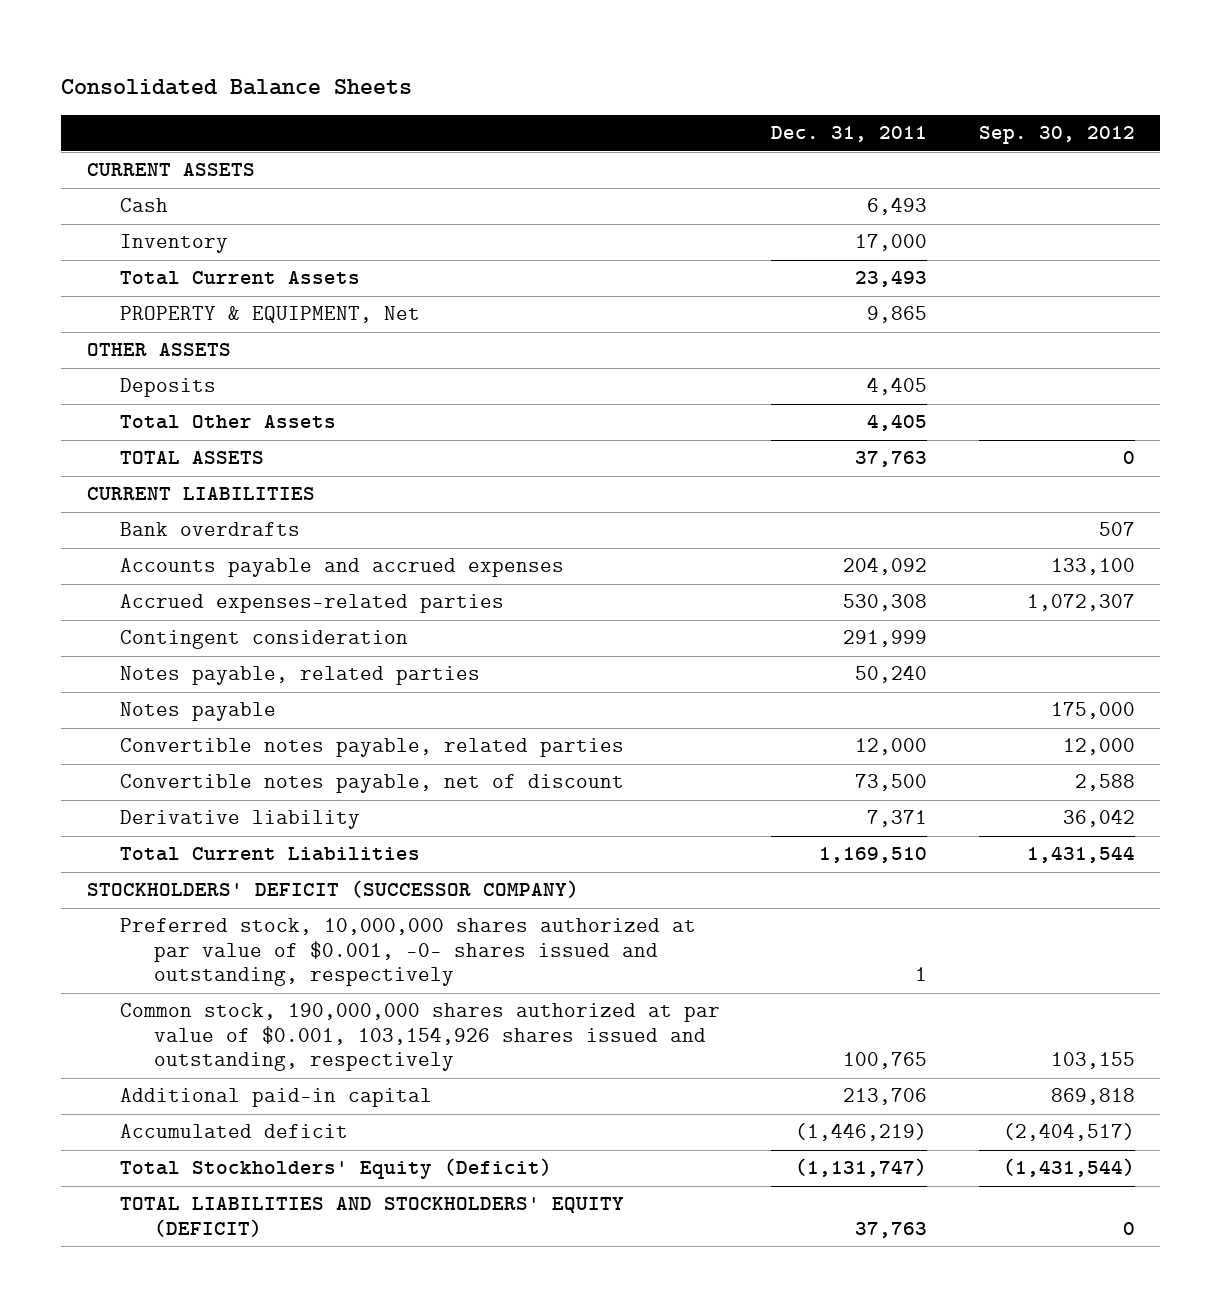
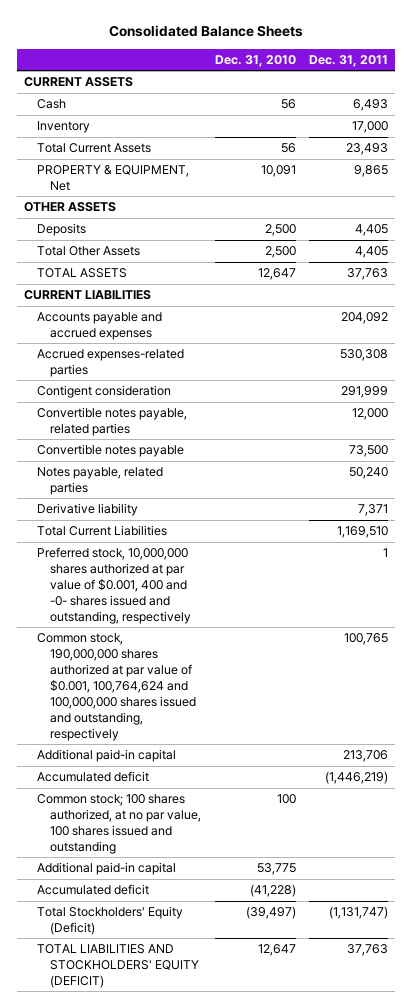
[978,126,1135,145] Sep. 30, 2012 -> none
none -> [214,54,296,67] Dec. 31, 2010
[120,522,301,537] Bank overdrafts -> none
[120,702,277,722] Notes payable -> none
[120,630,409,650] Contingent consideration -> [37,385,172,399] Contigent consideration
[120,774,625,794] Convertible notes payable, net of discount -> [37,444,185,458] Convertible notes payable
[120,666,481,686] Notes payable, related parties -> [37,467,164,496] Notes payable, related parties
[86,880,579,899] STOCKHOLDERS' DEFICIT (SUCCESSOR COMPANY) -> none
[120,918,697,987] Preferred stock, 10,000,000 shares authorized at par value of $0.001, -0- shares issued and outstanding, respectively -> [37,547,192,624] Preferred stock, 10,000,000 shares authorized at par value of $0.001, 400 and -0- shares issued and outstanding, respectively
[120,1003,721,1072] Common stock, 190,000,000 shares authorized at par value of $0.001, 103,154,926 shares issued and outstanding, respectively -> [37,633,197,741] Common stock, 190,000,000 shares authorized at par value of $0.001, 100,764,624 and 100,000,000 shares issued and outstanding, respectively
none -> [37,794,202,854] Common stock; 100 shares authorized, at no par value, 100 shares issued and outstanding
none -> [37,862,177,876] Additional paid-in capital
none -> [37,884,150,896] Accumulated deficit

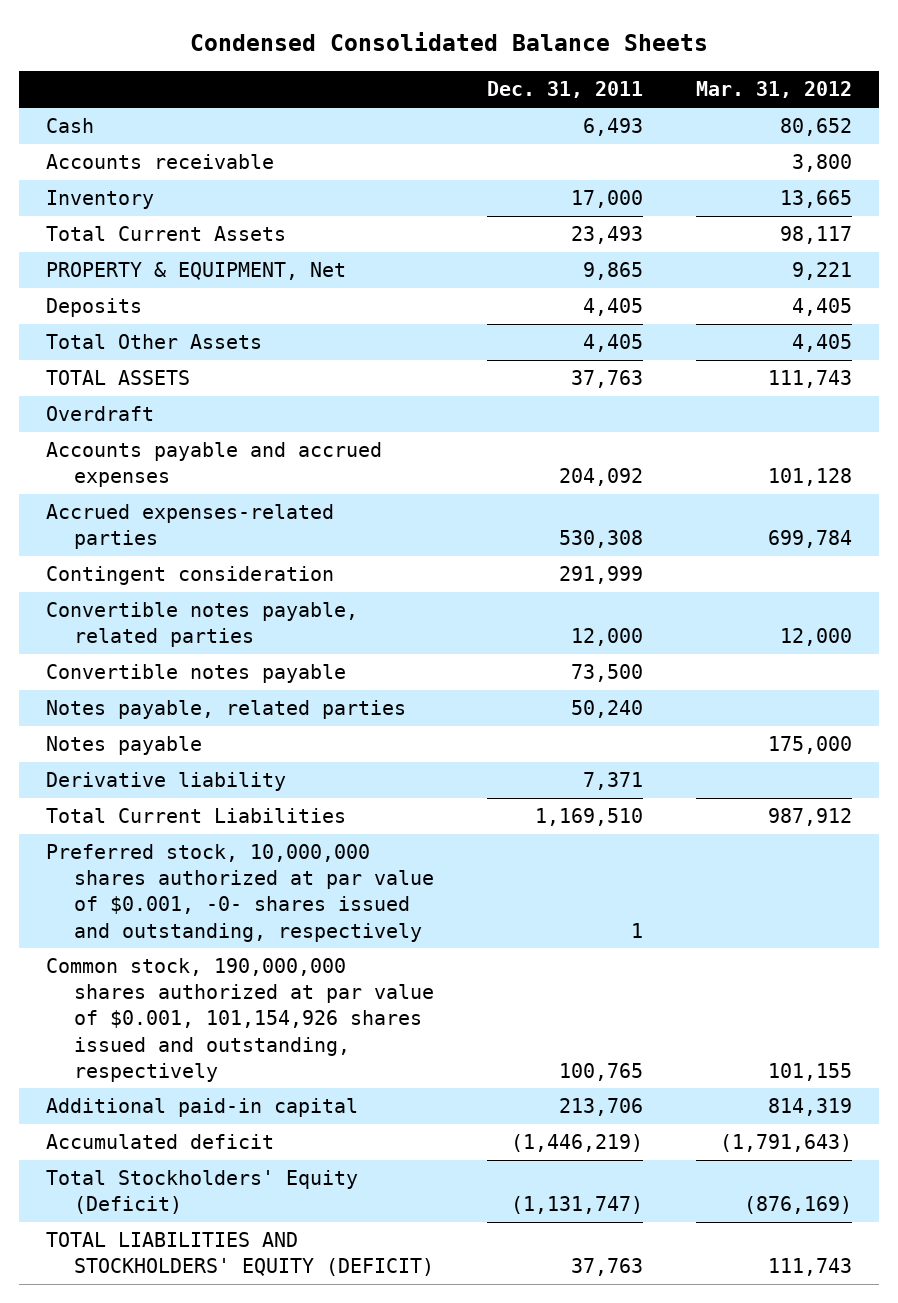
[109,25,304,38] Consolidated Balance Sheets -> [190,31,709,51] Condensed Consolidated Balance Sheets
[214,54,296,67] Dec. 31, 2010 -> none
none -> [696,81,853,99] Mar. 31, 2012
[24,77,134,88] CURRENT ASSETS -> none
none -> [46,154,275,170] Accounts receivable
[24,202,117,213] OTHER ASSETS -> none
[24,290,152,301] CURRENT LIABILITIES -> none
none -> [46,406,155,422] Overdraft
[37,385,172,399] Contigent consideration -> [46,566,335,586] Contingent consideration
none -> [46,736,203,756] Notes payable
[37,547,192,624] Preferred stock, 10,000,000 shares authorized at par value of $0.001, 400 and -0- shares issued and outstanding, respectively -> [46,844,435,942] Preferred stock, 10,000,000 shares authorized at par value of $0.001, -0- shares issued and outstanding, respectively
[37,633,197,741] Common stock, 190,000,000 shares authorized at par value of $0.001, 100,764,624 and 100,000,000 shares issued and outstanding, respectively -> [46,958,435,1082] Common stock, 190,000,000 shares authorized at par value of $0.001, 101,154,926 shares issued and outstanding, respectively
[37,794,202,854] Common stock; 100 shares authorized, at no par value, 100 shares issued and outstanding -> none
[37,862,177,876] Additional paid-in capital -> none
[37,884,150,896] Accumulated deficit -> none

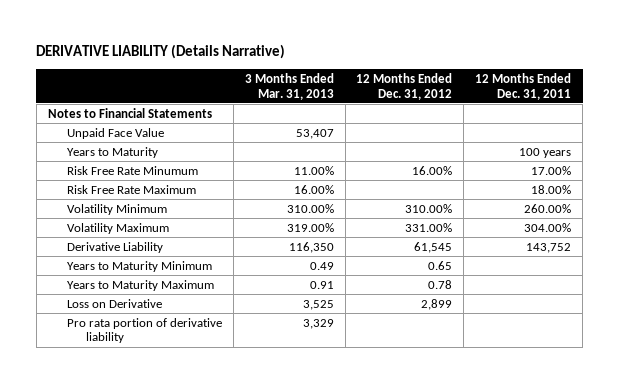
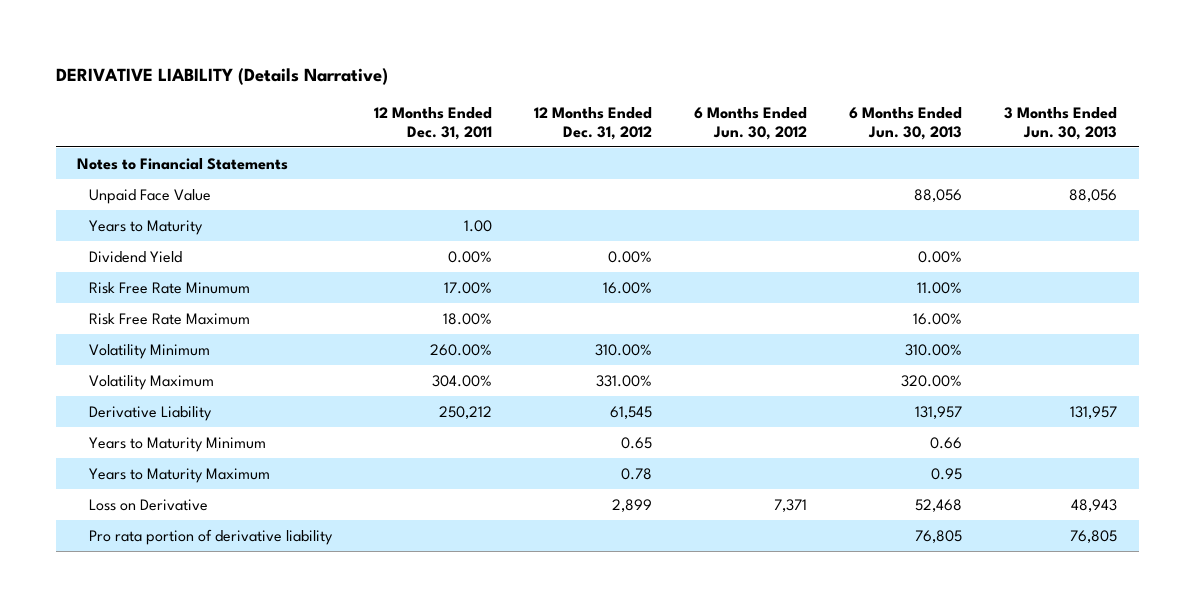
[244,72,334,100] 3 Months Ended Mar. 31, 2013 -> none
none -> [694,106,808,140] 6 Months Ended Jun. 30, 2012
none -> [849,106,963,140] 6 Months Ended Jun. 30, 2013
none -> [1004,106,1118,140] 3 Months Ended Jun. 30, 2013
[519,147,572,158] 100 years -> [463,219,492,232] 1.00
none -> [88,250,182,263] Dividend Yield
[526,242,572,253] 143,752 -> [438,405,492,419] 250,212

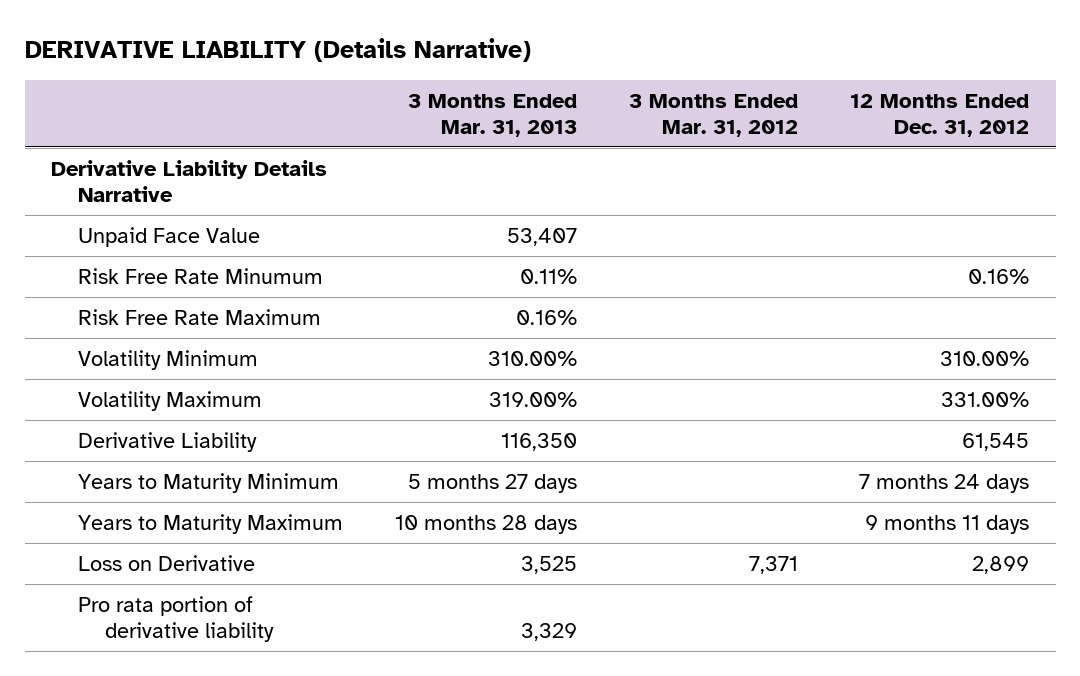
[373,106,492,140] 12 Months Ended Dec. 31, 2011 -> none
[694,106,808,140] 6 Months Ended Jun. 30, 2012 -> none
[849,106,963,140] 6 Months Ended Jun. 30, 2013 -> none
[1004,106,1118,140] 3 Months Ended Jun. 30, 2013 -> none
none -> [408,93,578,137] 3 Months Ended Mar. 31, 2013
none -> [629,93,799,137] 3 Months Ended Mar. 31, 2012
[76,157,288,170] Notes to Financial Statements -> none
none -> [50,159,327,203] Derivative Liability Details Narrative
[88,219,203,235] Years to Maturity -> none
[88,250,182,263] Dividend Yield -> none
[602,281,652,294] 16.00% -> [968,268,1030,284] 0.16%
[620,436,652,449] 0.65 -> [859,473,1030,493] 7 months 24 days
[620,467,652,480] 0.78 -> [865,514,1030,534] 9 months 11 days

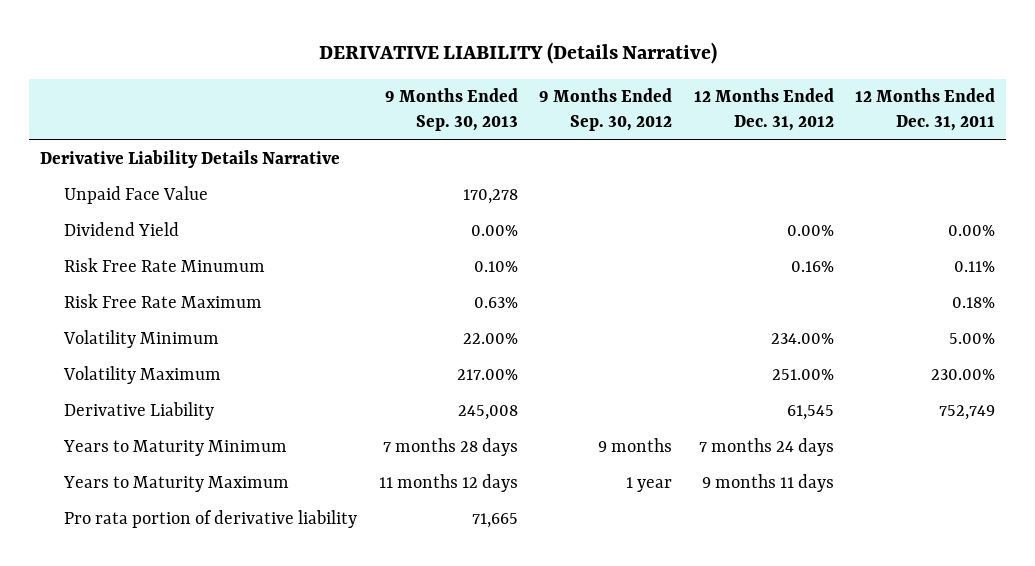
[408,93,578,137] 3 Months Ended Mar. 31, 2013 -> none
[629,93,799,137] 3 Months Ended Mar. 31, 2012 -> none
none -> [384,88,518,132] 9 Months Ended Sep. 30, 2013
none -> [539,88,673,132] 9 Months Ended Sep. 30, 2012
none -> [855,88,996,132] 12 Months Ended Dec. 31, 2011
none -> [64,222,180,237] Dividend Yield
[940,350,1030,366] 310.00% -> [770,333,834,345] 234.00%
[941,391,1030,407] 331.00% -> [771,369,834,381] 251.00%
[77,554,255,571] Loss on Derivative -> none

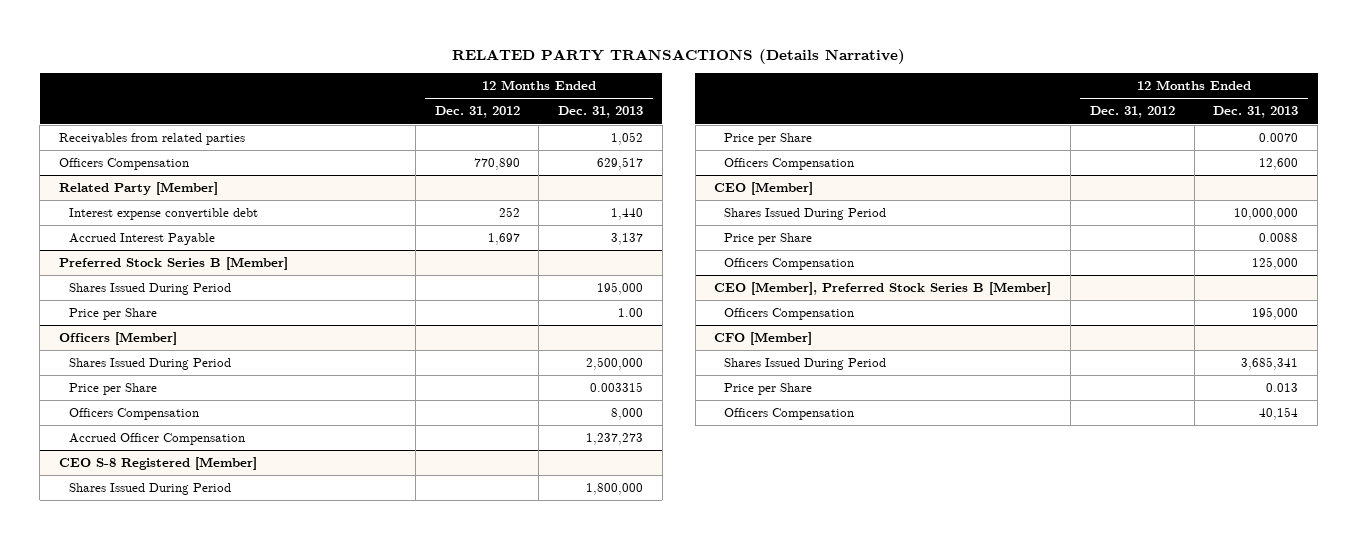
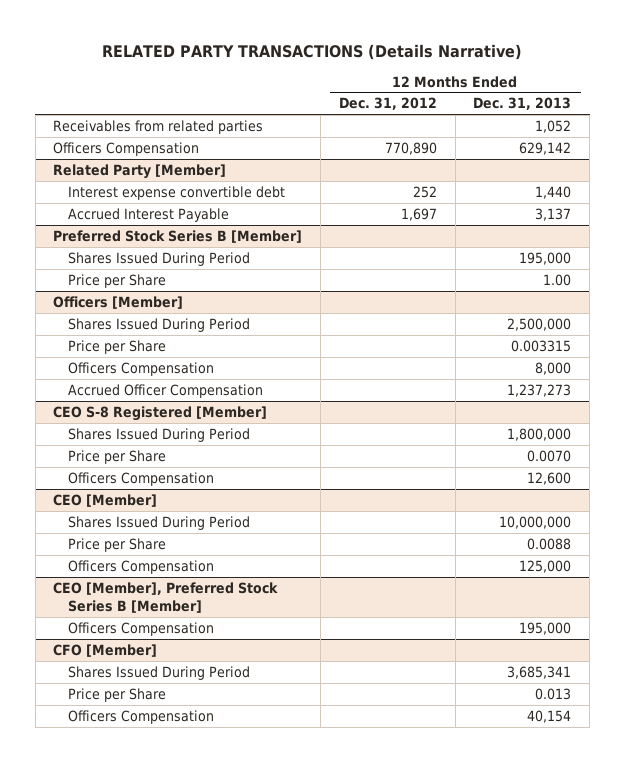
[597,157,644,171] 629,517 -> [519,141,572,155] 629,142

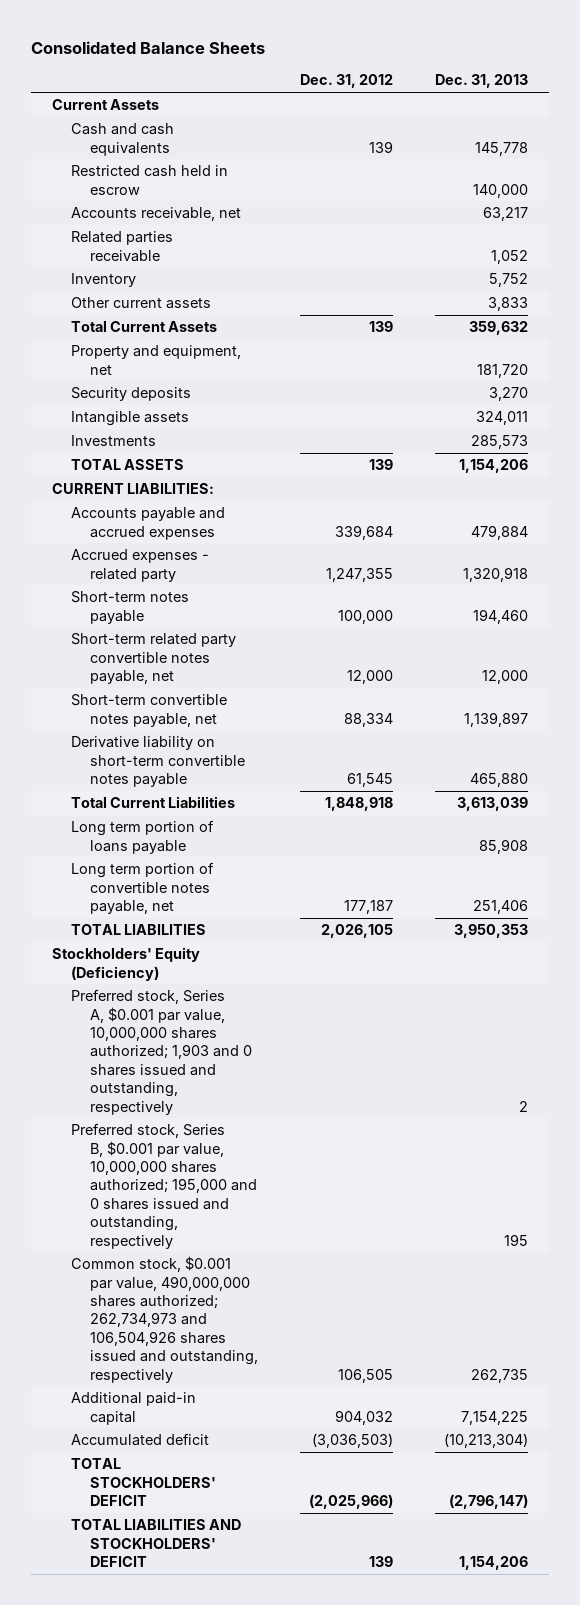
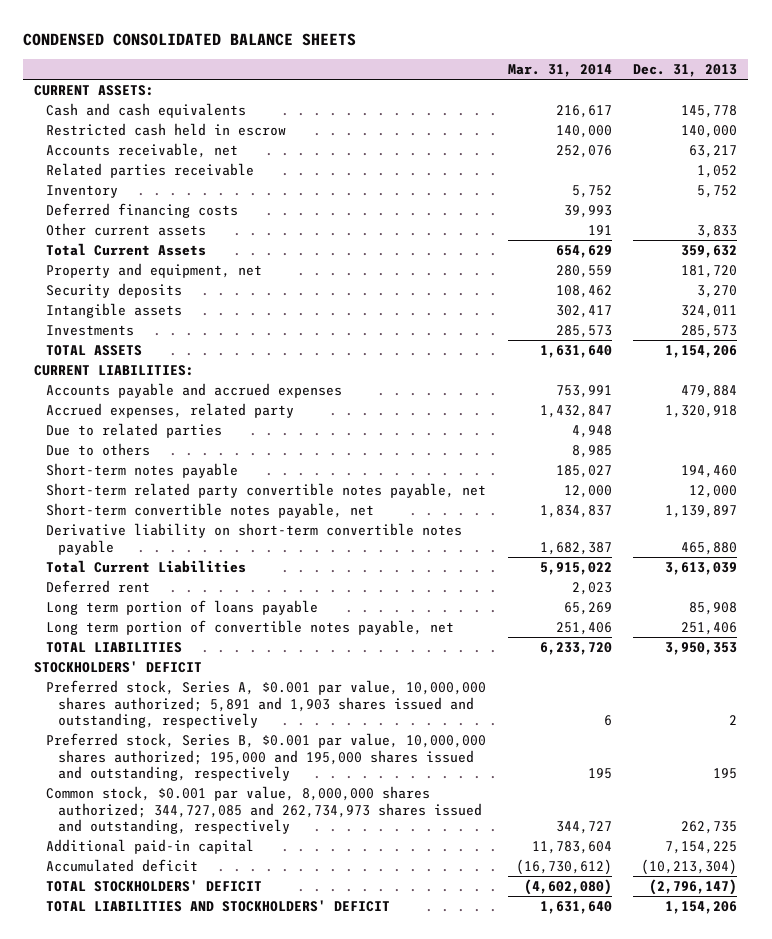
[31,40,266,54] Consolidated Balance Sheets -> [23,33,357,47] CONDENSED CONSOLIDATED BALANCE SHEETS
[299,74,393,89] Dec. 31, 2012 -> none
none -> [507,64,612,78] Mar. 31, 2014
[51,99,159,111] Current Assets -> [34,85,155,97] CURRENT ASSETS:
none -> [46,203,239,219] Deferred financing costs
[71,549,210,582] Accrued expenses - related party -> [46,403,295,419] Accrued expenses, related party
none -> [46,423,223,439] Due to related parties
none -> [46,443,151,457] Due to others
none -> [46,580,151,594] Deferred rent
[51,947,200,981] Stockholders' Equity (Deficiency) -> [34,661,203,674] STOCKHOLDERS' DEFICIT
[71,989,253,1115] Preferred stock, Series A, $0.001 par value, 10,000,000 shares authorized; 1,903 and 0 shares issued and outstanding, respectively -> [46,680,487,729] Preferred stock, Series A, $0.001 par value, 10,000,000 shares authorized; 5,891 and 1,903 shares issued and outstanding, respectively
[71,1123,258,1249] Preferred stock, Series B, $0.001 par value, 10,000,000 shares authorized; 195,000 and 0 shares issued and outstanding, respectively -> [46,733,487,782] Preferred stock, Series B, $0.001 par value, 10,000,000 shares authorized; 195,000 and 195,000 shares issued and outstanding, respectively
[71,1256,259,1383] Common stock, $0.001 par value, 490,000,000 shares authorized; 262,734,973 and 106,504,926 shares issued and outstanding, respectively -> [46,786,483,835] Common stock, $0.001 par value, 8,000,000 shares authorized; 344,727,085 and 262,734,973 shares issued and outstanding, respectively

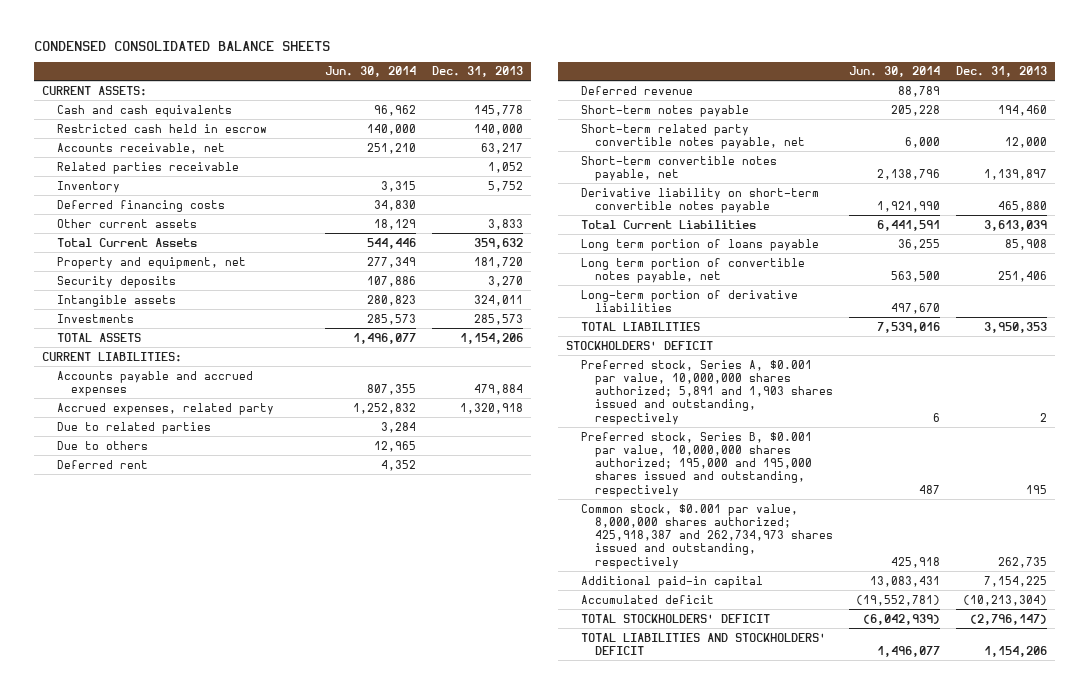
[507,64,612,78] Mar. 31, 2014 -> none
none -> [325,66,417,78] Jun. 30, 2014
[46,580,151,594] Deferred rent -> [56,459,148,469] Deferred rent
none -> [580,85,693,95] Deferred revenue
none -> [580,289,798,312] Long-term portion of derivative liabilities
[46,786,483,835] Common stock, $0.001 par value, 8,000,000 shares authorized; 344,727,085 and 262,734,973 shares issued and outstanding, respectively -> [580,503,834,569] Common stock, $0.001 par value, 8,000,000 shares authorized; 425,918,387 and 262,734,973 shares issued and outstanding, respectively

